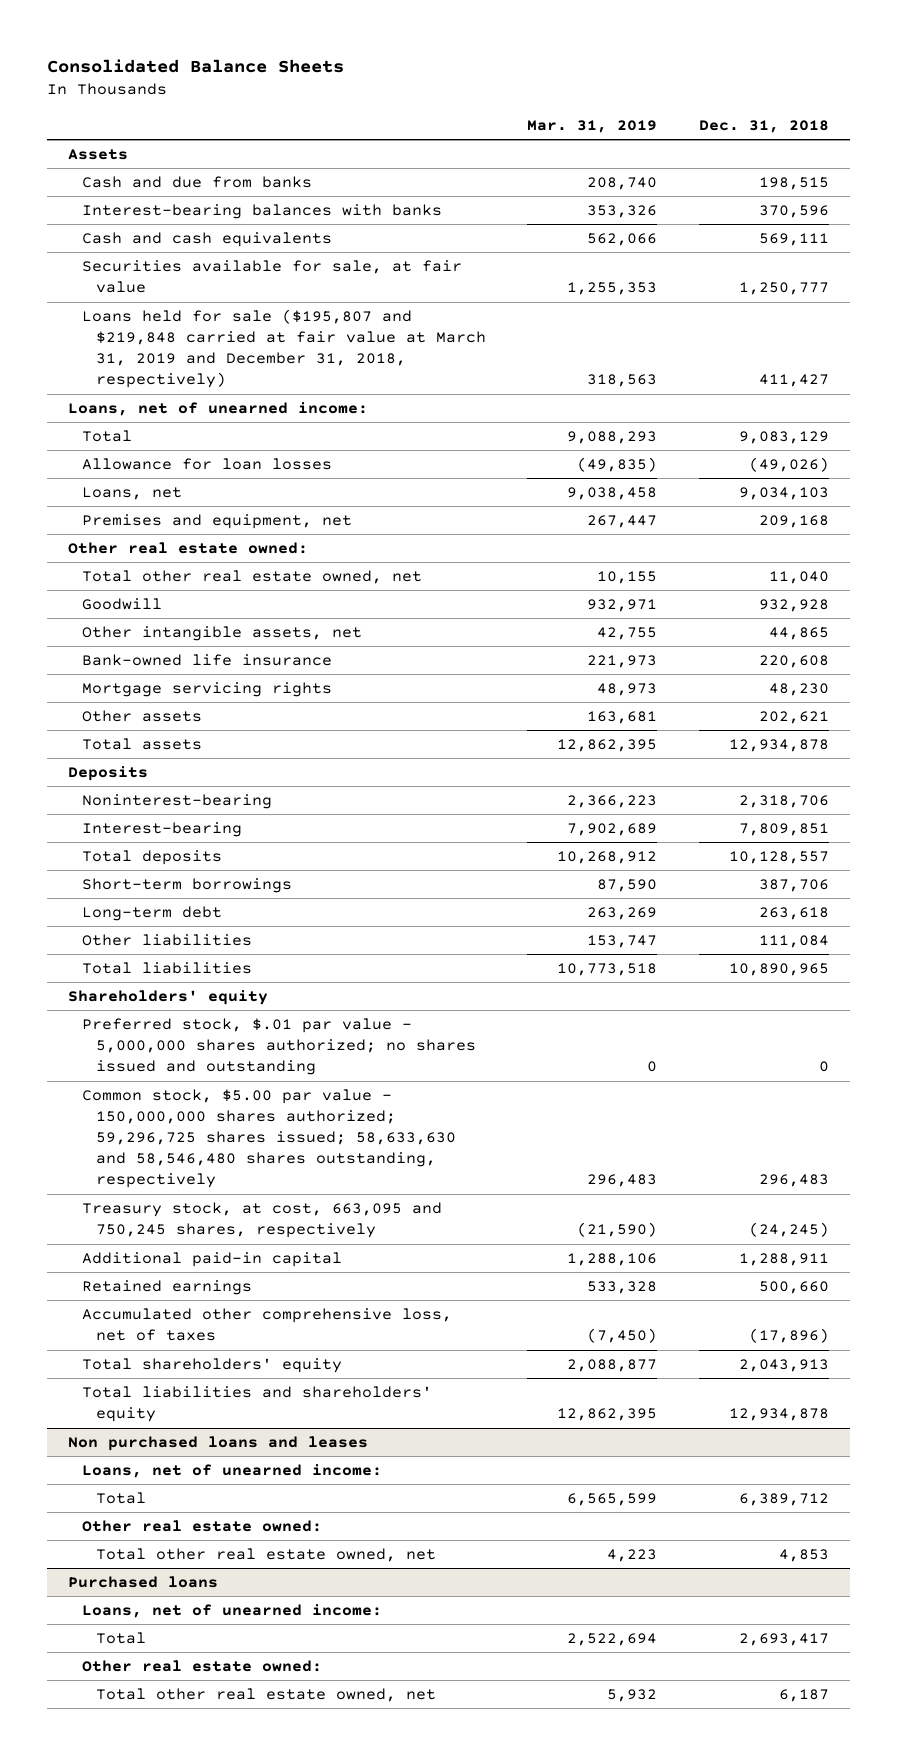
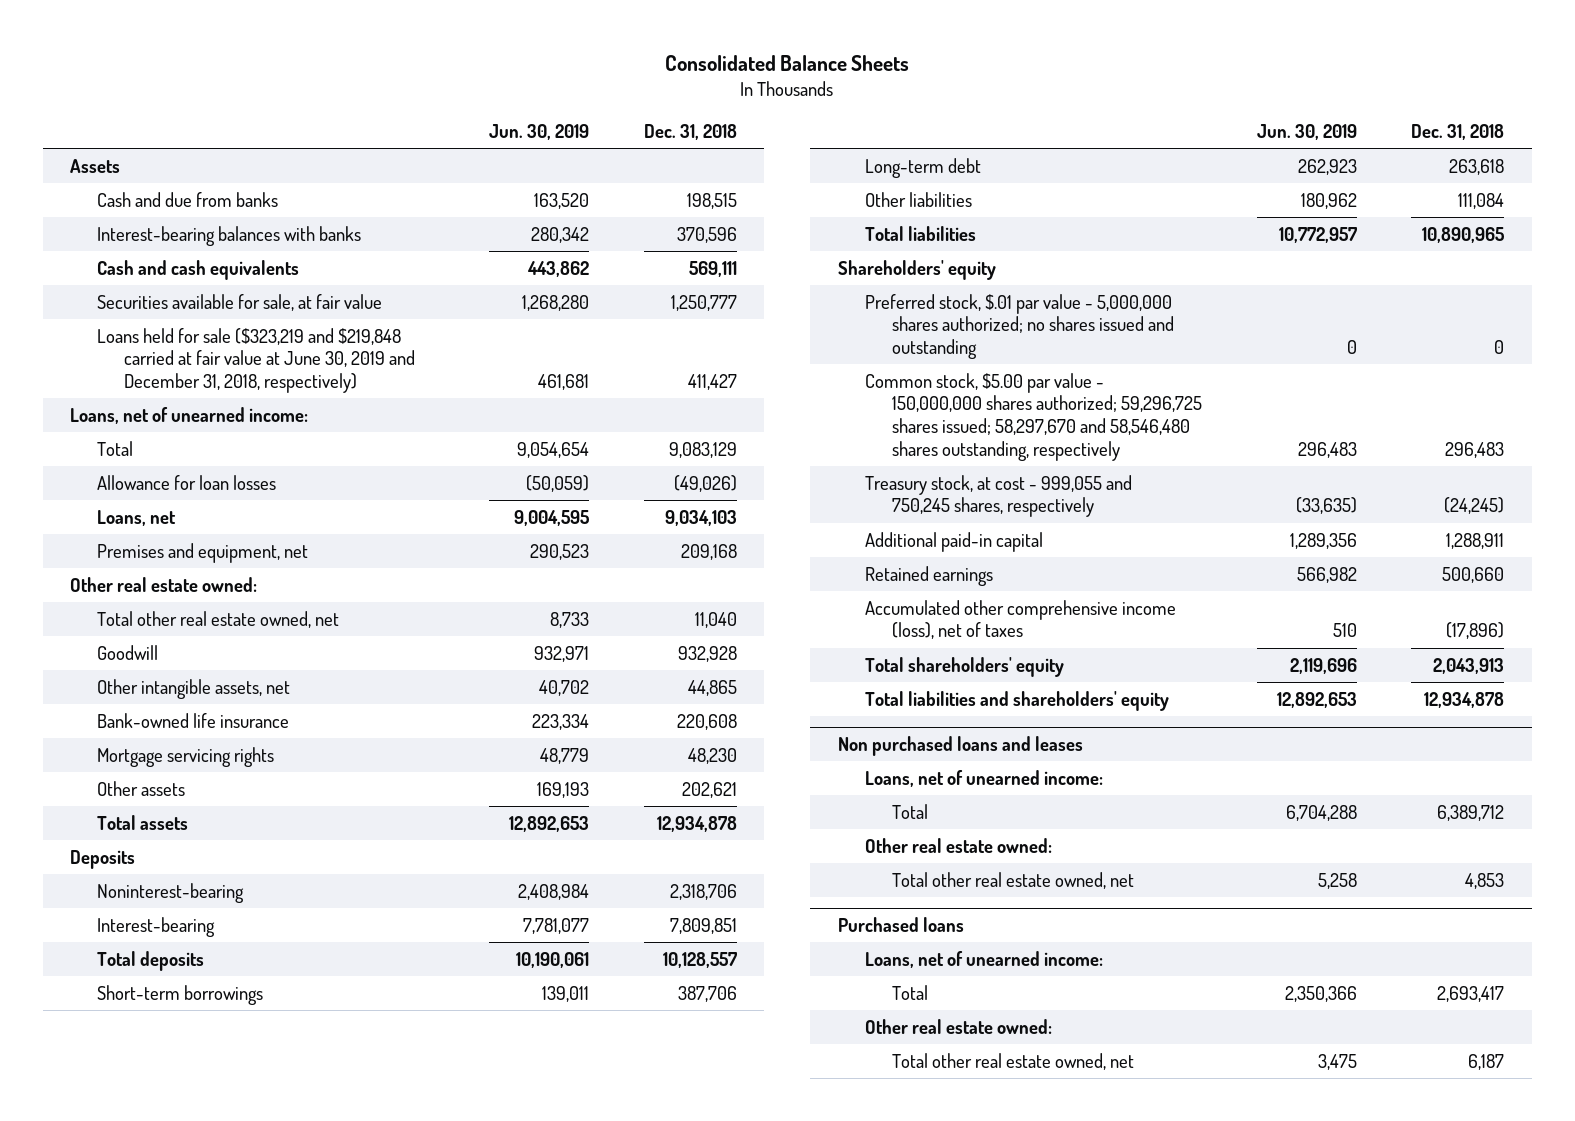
[527,119,658,133] Mar. 31, 2019 -> none
none -> [489,123,590,140] Jun. 30, 2019
[81,309,486,389] Loans held for sale ($195,807 and $219,848 carried at fair value at March 31, 2019 and December 31, 2018, respectively) -> [97,327,416,394] Loans held for sale ($323,219 and $219,848 carried at fair value at June 30, 2019 and December 31, 2018, respectively)
[81,1089,456,1189] Common stock, $5.00 par value - 150,000,000 shares authorized; 59,296,725 shares issued; 58,633,630 and 58,546,480 shares outstanding, respectively -> [864,372,1202,461] Common stock, $5.00 par value - 150,000,000 shares authorized; 59,296,725 shares issued; 58,297,670 and 58,546,480 shares outstanding, respectively
[81,1202,442,1239] Treasury stock, at cost, 663,095 and 750,245 shares, respectively -> [864,474,1132,518] Treasury stock, at cost - 999,055 and 750,245 shares, respectively
[81,1308,452,1342] Accumulated other comprehensive loss, net of taxes -> [864,599,1176,640] Accumulated other comprehensive income (loss), net of taxes

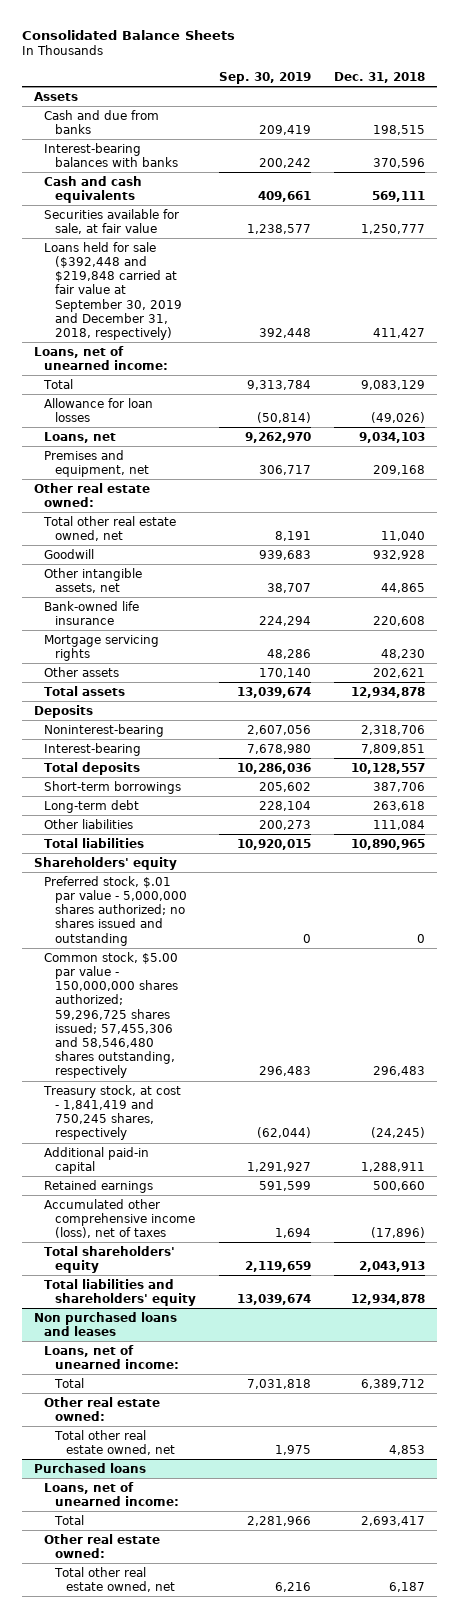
[489,123,590,140] Jun. 30, 2019 -> none
none -> [219,71,312,84] Sep. 30, 2019
[97,327,416,394] Loans held for sale ($323,219 and $219,848 carried at fair value at June 30, 2019 and December 31, 2018, respectively) -> [44,241,183,340] Loans held for sale ($392,448 and $219,848 carried at fair value at September 30, 2019 and December 31, 2018, respectively)
[864,372,1202,461] Common stock, $5.00 par value - 150,000,000 shares authorized; 59,296,725 shares issued; 58,297,670 and 58,546,480 shares outstanding, respectively -> [44,951,179,1079] Common stock, $5.00 par value - 150,000,000 shares authorized; 59,296,725 shares issued; 57,455,306 and 58,546,480 shares outstanding, respectively
[864,474,1132,518] Treasury stock, at cost - 999,055 and 750,245 shares, respectively -> [43,1084,182,1141] Treasury stock, at cost - 1,841,419 and 750,245 shares, respectively

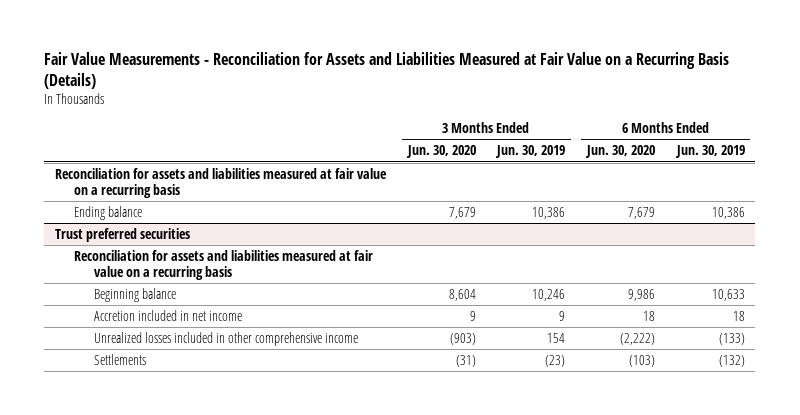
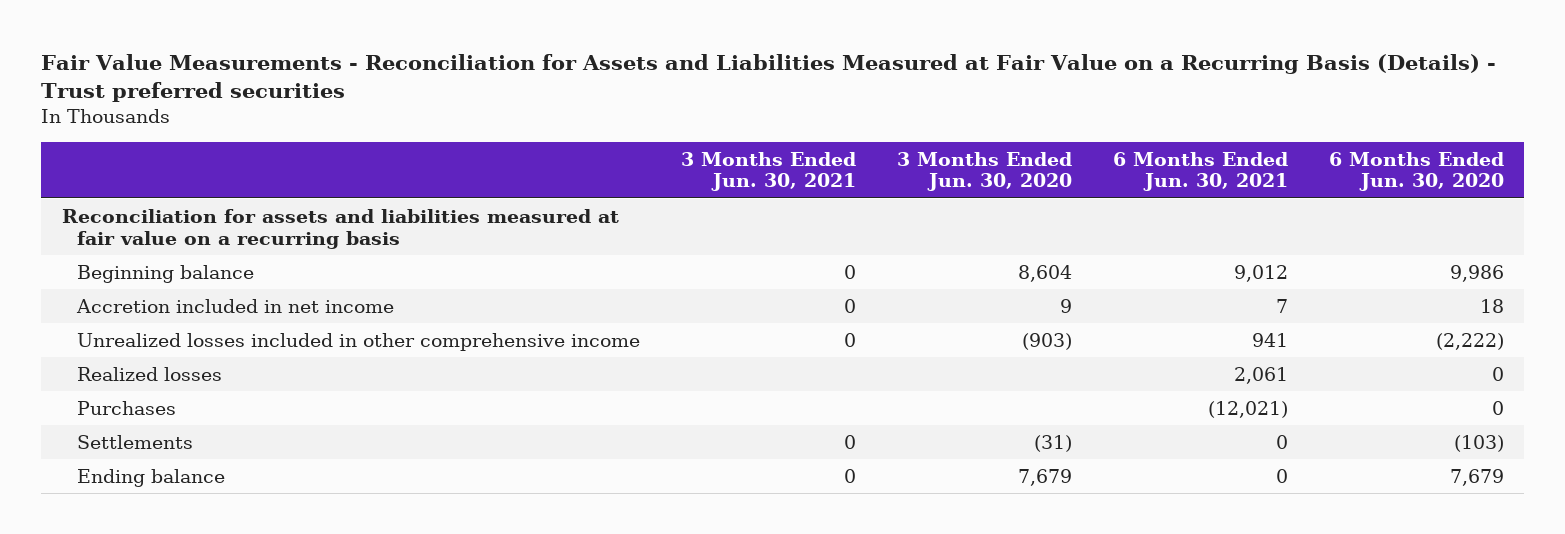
[44,52,730,89] Fair Value Measurements - Reconciliation for Assets and Liabilities Measured at Fair Value on a Recurring Basis (Details) -> [41,53,1497,103] Fair Value Measurements - Reconciliation for Assets and Liabilities Measured at Fair Value on a Recurring Basis (Details) - Trust preferred securities
[495,145,566,159] Jun. 30, 2019 -> none
[674,145,745,159] Jun. 30, 2019 -> none
none -> [681,151,857,192] 3 Months Ended Jun. 30, 2021
none -> [1112,151,1288,192] 6 Months Ended Jun. 30, 2021
[54,227,190,242] Trust preferred securities -> none
[74,249,374,281] Reconciliation for assets and liabilities measured at fair value on a recurring basis -> none
none -> [77,366,223,381] Realized losses
none -> [77,400,177,415] Purchases
[74,205,143,220] Ending balance -> [77,468,226,487] Ending balance

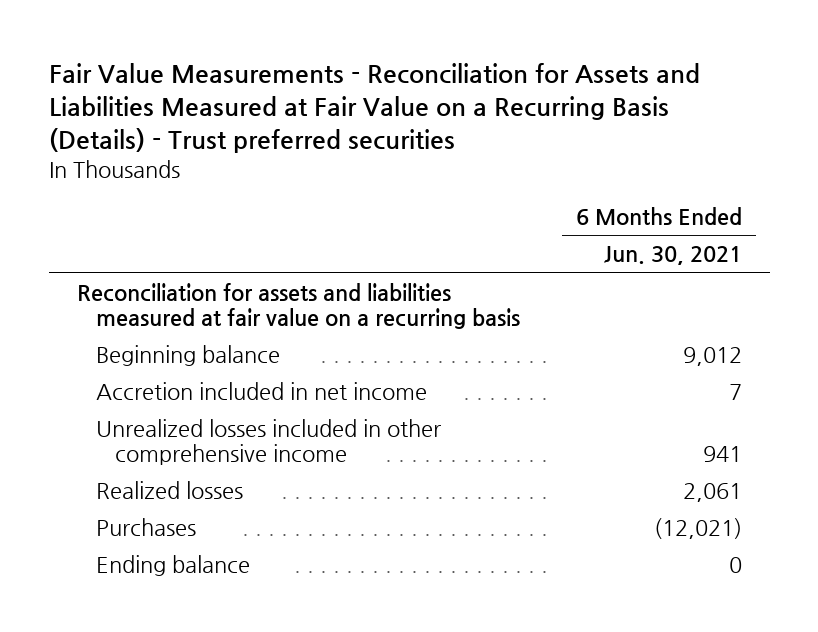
[681,151,857,192] 3 Months Ended Jun. 30, 2021 -> none
[897,151,1073,192] 3 Months Ended Jun. 30, 2020 -> none
[1328,151,1504,192] 6 Months Ended Jun. 30, 2020 -> none
[77,434,194,449] Settlements -> none

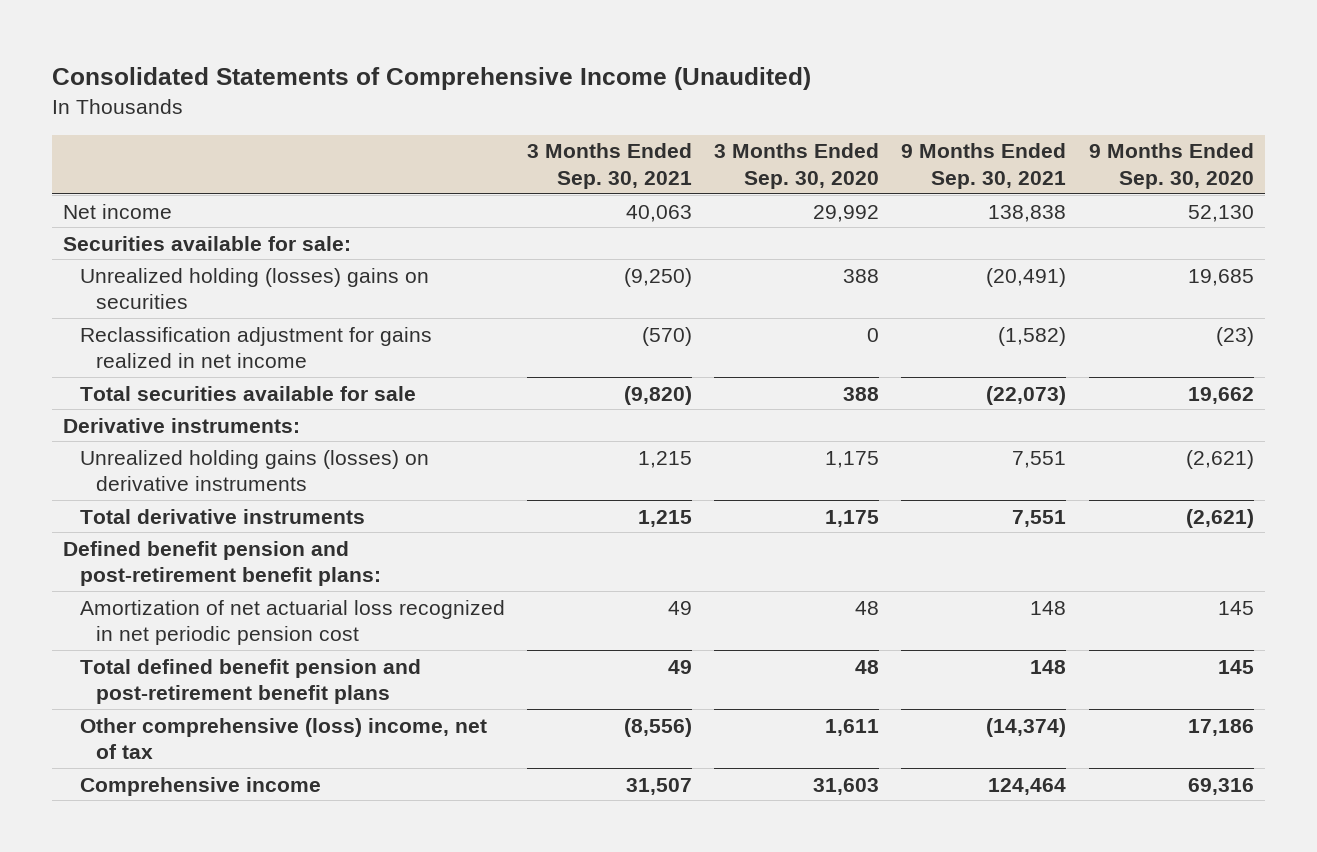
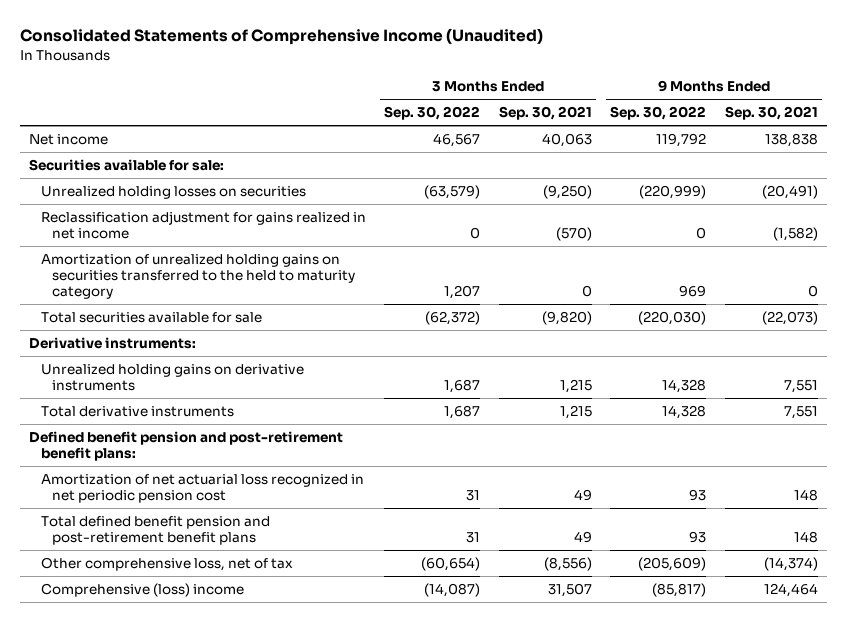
[714,143,880,189] 3 Months Ended Sep. 30, 2020 -> none
[1088,143,1254,189] 9 Months Ended Sep. 30, 2020 -> none
none -> [384,105,481,120] Sep. 30, 2022
none -> [610,105,707,120] Sep. 30, 2022
[79,267,429,309] Unrealized holding (losses) gains on securities -> [40,185,306,199] Unrealized holding losses on securities
none -> [40,253,356,300] Amortization of unrealized holding gains on securities transferred to the held to maturity category
[79,449,429,491] Unrealized holding gains (losses) on derivative instruments -> [40,363,304,391] Unrealized holding gains on derivative instruments
[79,717,487,759] Other comprehensive (loss) income, net of tax -> [40,556,293,571] Other comprehensive loss, net of tax
[79,776,321,796] Comprehensive income -> [40,582,244,597] Comprehensive (loss) income

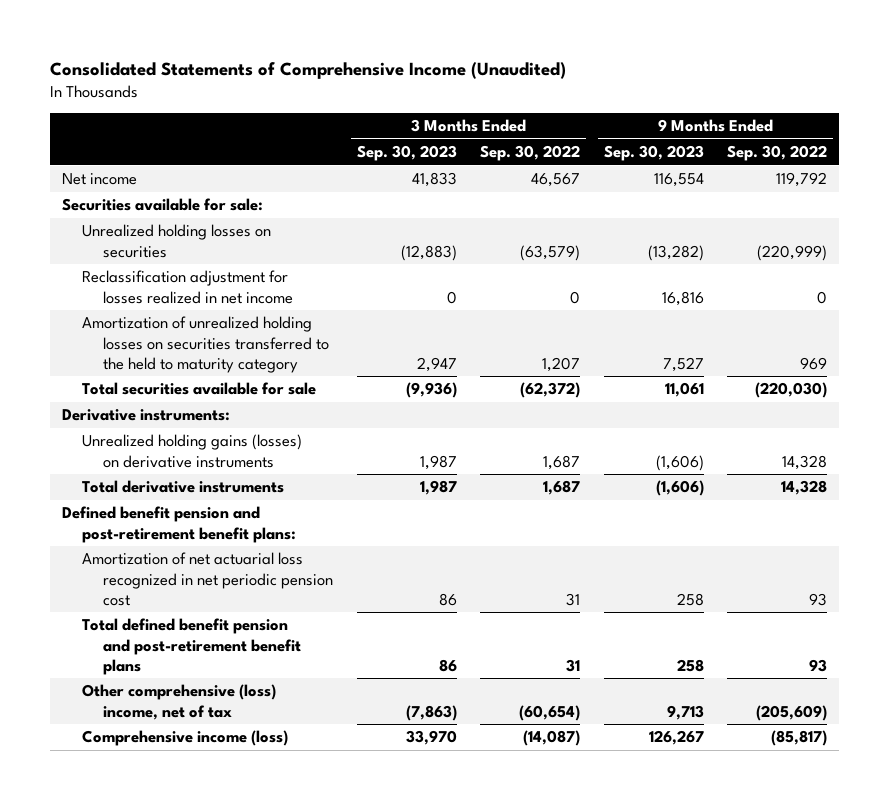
[498,105,592,120] Sep. 30, 2021 -> none
[724,105,818,120] Sep. 30, 2021 -> none
none -> [356,145,457,162] Sep. 30, 2023
none -> [603,145,704,162] Sep. 30, 2023
[40,210,366,239] Reclassification adjustment for gains realized in net income -> [82,270,294,304] Reclassification adjustment for losses realized in net income
[40,253,356,300] Amortization of unrealized holding gains on securities transferred to the held to maturity category -> [82,316,330,373] Amortization of unrealized holding losses on securities transferred to the held to maturity category
[40,363,304,391] Unrealized holding gains on derivative instruments -> [82,434,303,468] Unrealized holding gains (losses) on derivative instruments
[40,556,293,571] Other comprehensive loss, net of tax -> [82,684,277,720] Other comprehensive (loss) income, net of tax
[40,582,244,597] Comprehensive (loss) income -> [82,730,289,747] Comprehensive income (loss)

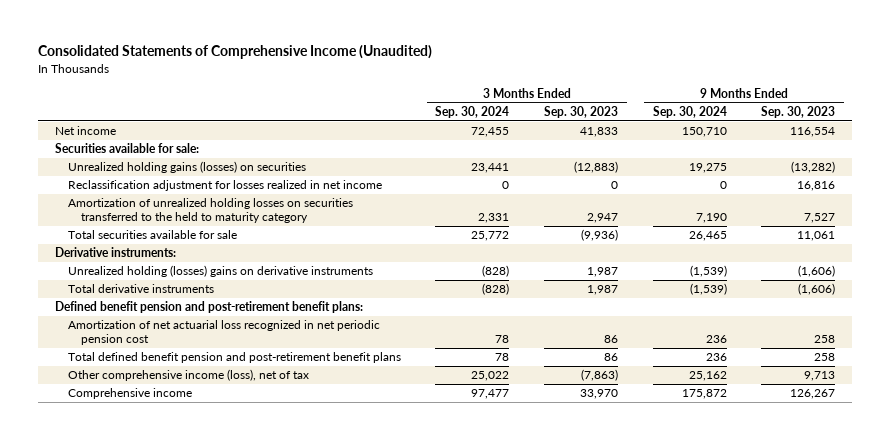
[480,145,581,162] Sep. 30, 2022 -> none
[727,145,828,162] Sep. 30, 2022 -> none
none -> [435,105,510,118] Sep. 30, 2024
none -> [652,105,727,118] Sep. 30, 2024
[82,224,272,258] Unrealized holding losses on securities -> [67,161,306,174] Unrealized holding gains (losses) on securities
[82,434,303,468] Unrealized holding gains (losses) on derivative instruments -> [67,265,373,278] Unrealized holding (losses) gains on derivative instruments
[82,684,277,720] Other comprehensive (loss) income, net of tax -> [67,369,309,382] Other comprehensive income (loss), net of tax
[82,730,289,747] Comprehensive income (loss) -> [67,388,192,400] Comprehensive income

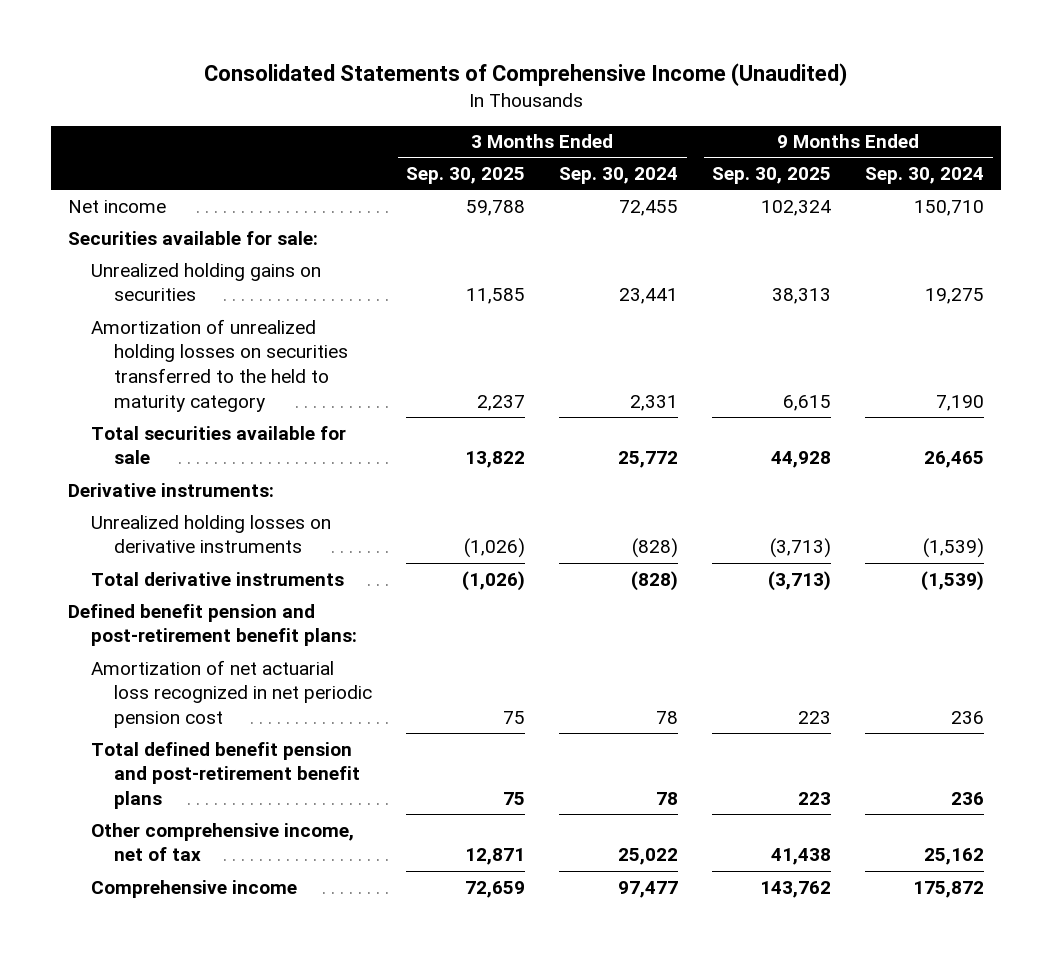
[544,105,619,118] Sep. 30, 2023 -> none
[761,105,836,118] Sep. 30, 2023 -> none
none -> [406,167,526,185] Sep. 30, 2025
none -> [712,167,832,185] Sep. 30, 2025
[67,180,382,192] Reclassification adjustment for losses realized in net income -> none
[67,161,306,174] Unrealized holding gains (losses) on securities -> [91,262,322,302] Unrealized holding gains on securities
[67,265,373,278] Unrealized holding (losses) gains on derivative instruments -> [91,514,332,554] Unrealized holding losses on derivative instruments
[67,369,309,382] Other comprehensive income (loss), net of tax -> [91,822,355,862] Other comprehensive income, net of tax

